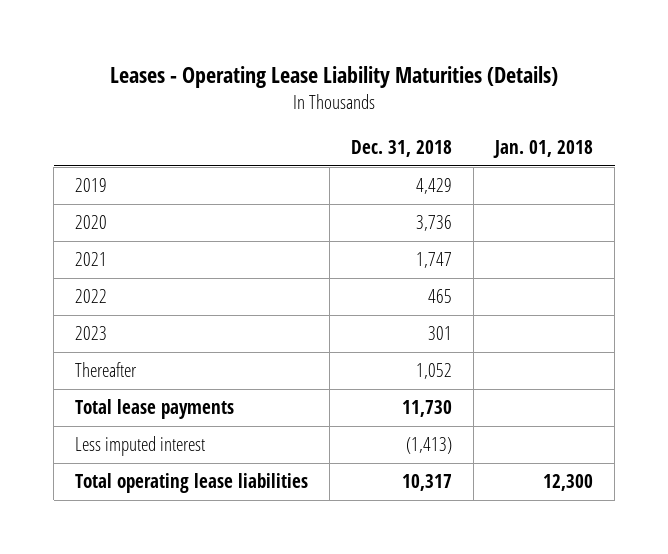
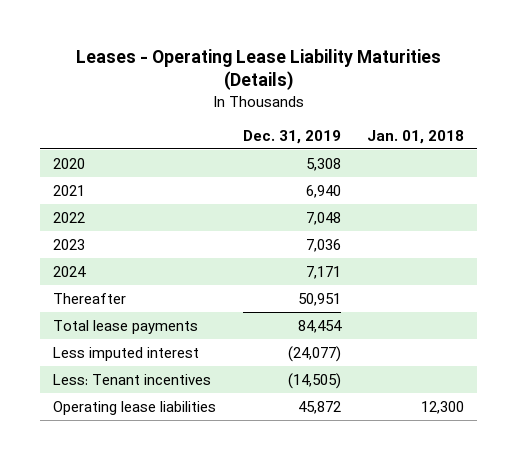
[351,139,453,157] Dec. 31, 2018 -> none
none -> [242,129,341,144] Dec. 31, 2019
[75,178,108,193] 2019 -> none
none -> [53,265,87,277] 2024
none -> [53,373,212,385] Less: Tenant incentives
[75,473,309,494] Total operating lease liabilities -> [53,400,217,415] Operating lease liabilities

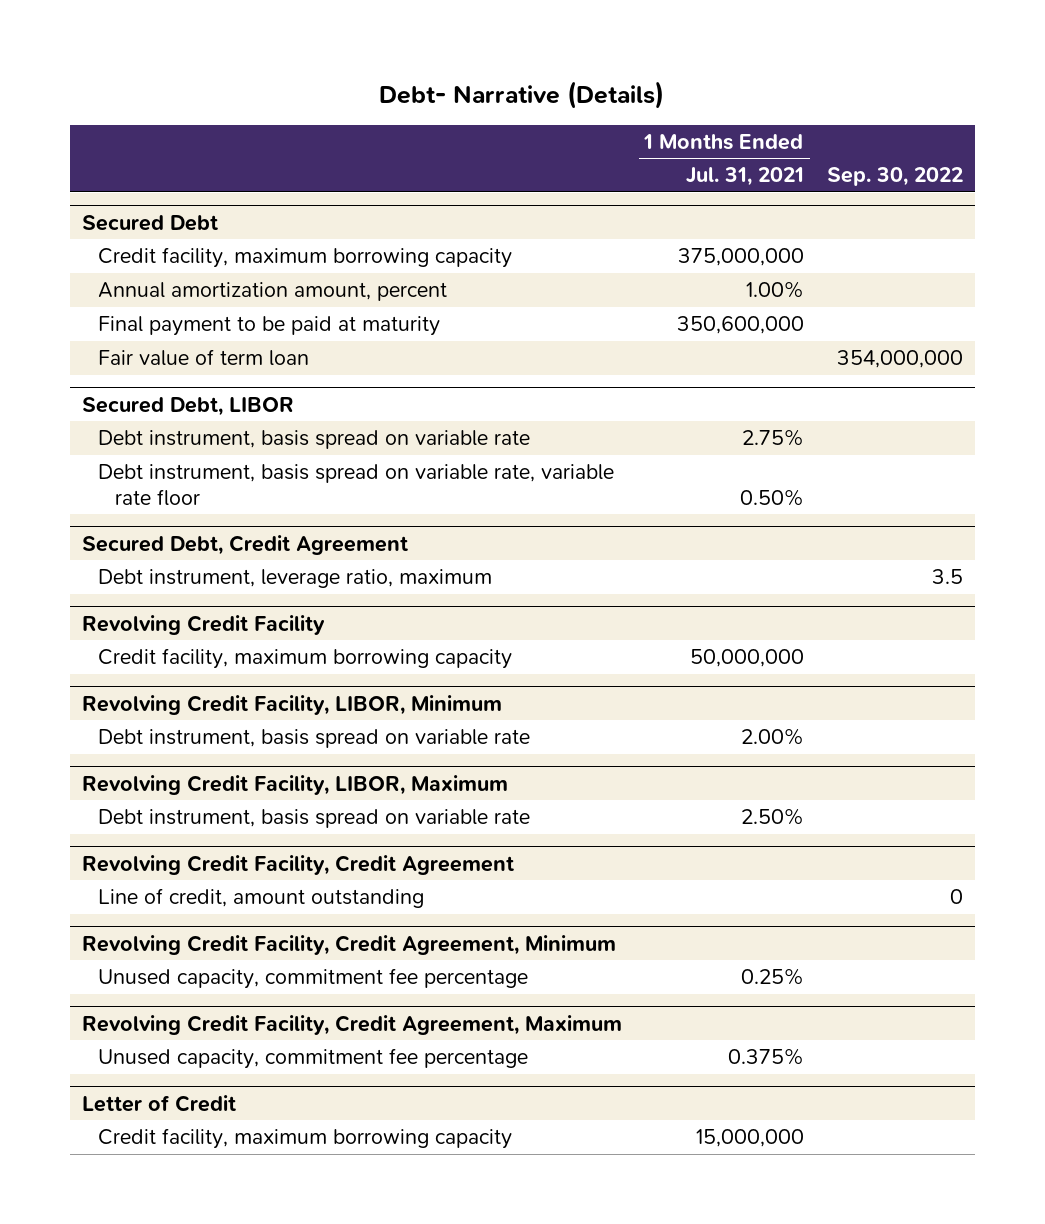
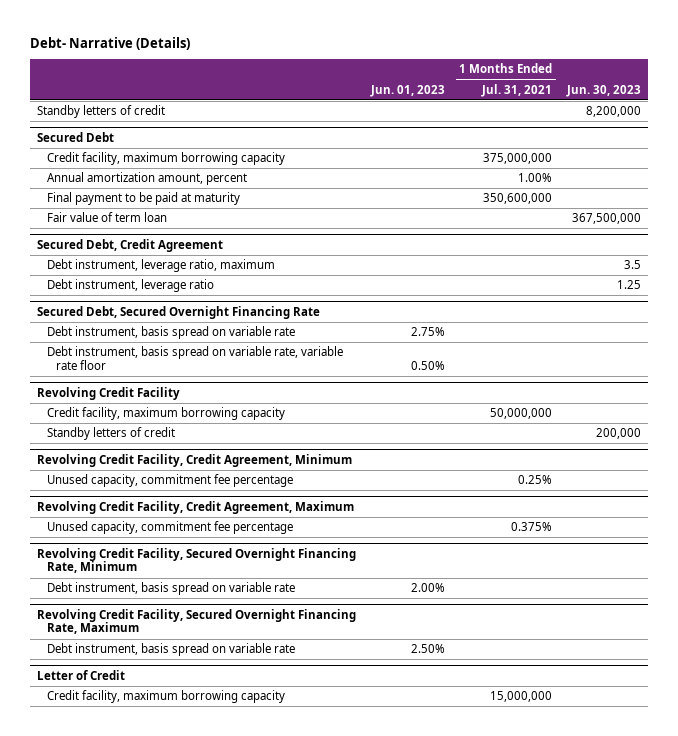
[827,167,964,187] Sep. 30, 2022 -> none
none -> [369,84,445,97] Jun. 01, 2023
none -> [565,84,641,97] Jun. 30, 2023
none -> [37,105,166,119] Standby letters of credit
[81,396,294,416] Secured Debt, LIBOR -> none
[98,430,531,450] Debt instrument, basis spread on variable rate -> none
[98,464,615,506] Debt instrument, basis spread on variable rate, variable rate floor -> none
none -> [46,279,214,293] Debt instrument, leverage ratio
none -> [37,305,321,319] Secured Debt, Secured Overnight Financing Rate
none -> [46,326,295,340] Debt instrument, basis spread on variable rate
none -> [46,346,343,370] Debt instrument, basis spread on variable rate, variable rate floor
[81,694,502,715] Revolving Credit Facility, LIBOR, Minimum -> none
[98,729,531,749] Debt instrument, basis spread on variable rate -> none
[81,774,508,795] Revolving Credit Facility, LIBOR, Maximum -> none
[98,809,531,829] Debt instrument, basis spread on variable rate -> none
[81,854,514,875] Revolving Credit Facility, Credit Agreement -> none
[98,888,425,909] Line of credit, amount outstanding -> none
none -> [46,427,175,441] Standby letters of credit
none -> [37,547,357,574] Revolving Credit Facility, Secured Overnight Financing Rate, Minimum
none -> [46,582,295,596] Debt instrument, basis spread on variable rate
none -> [37,608,357,635] Revolving Credit Facility, Secured Overnight Financing Rate, Maximum
none -> [46,643,295,657] Debt instrument, basis spread on variable rate

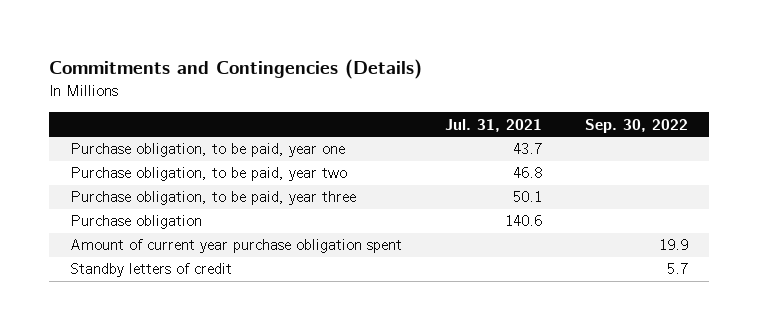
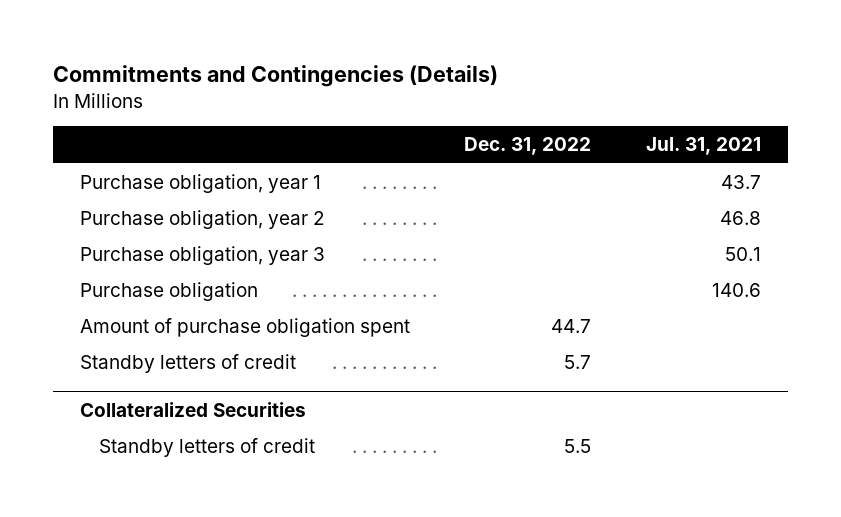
[584,118,688,133] Sep. 30, 2022 -> none
none -> [464,137,592,156] Dec. 31, 2022
[70,143,346,158] Purchase obligation, to be paid, year one -> [80,173,322,193] Purchase obligation, year 1
[70,167,348,182] Purchase obligation, to be paid, year two -> [80,209,326,229] Purchase obligation, year 2
[70,191,357,206] Purchase obligation, to be paid, year three -> [80,245,326,265] Purchase obligation, year 3
[70,239,403,254] Amount of current year purchase obligation spent -> [80,317,411,337] Amount of purchase obligation spent
none -> [80,401,307,417] Collateralized Securities
none -> [99,437,316,457] Standby letters of credit

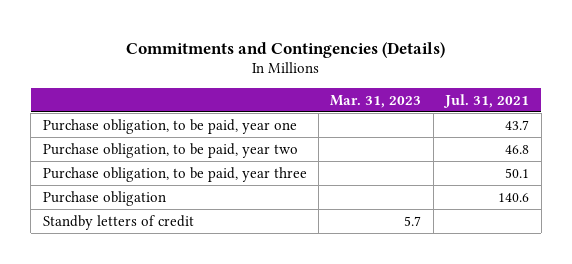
[464,137,592,156] Dec. 31, 2022 -> none
none -> [330,94,422,108] Mar. 31, 2023
[80,173,322,193] Purchase obligation, year 1 -> [42,118,297,134] Purchase obligation, to be paid, year one
[80,209,326,229] Purchase obligation, year 2 -> [42,142,298,158] Purchase obligation, to be paid, year two
[80,245,326,265] Purchase obligation, year 3 -> [42,166,307,182] Purchase obligation, to be paid, year three
[80,317,411,337] Amount of purchase obligation spent -> none
[80,401,307,417] Collateralized Securities -> none
[99,437,316,457] Standby letters of credit -> none

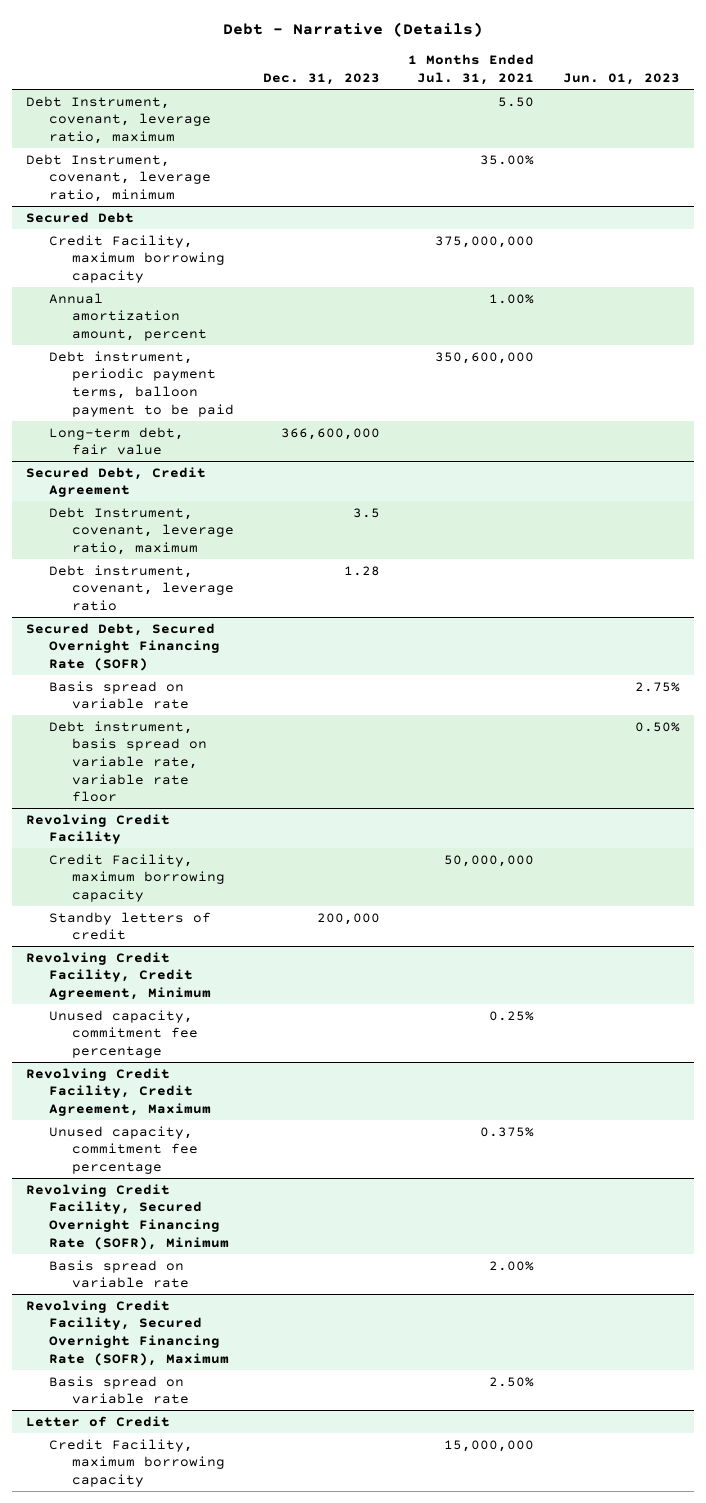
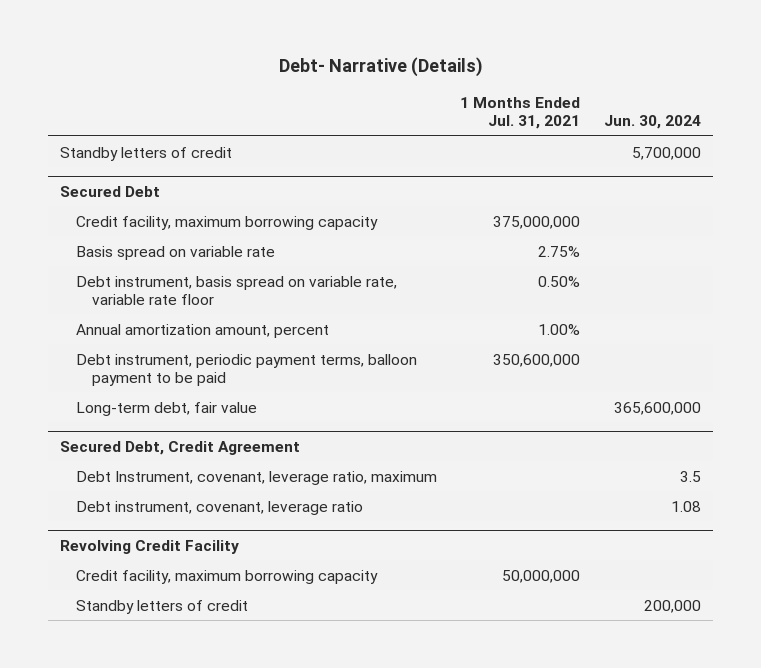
[223,22,484,38] Debt - Narrative (Details) -> [278,56,483,77] Debt- Narrative (Details)
[262,73,380,86] Dec. 31, 2023 -> none
[562,73,680,86] Jun. 01, 2023 -> none
none -> [604,115,702,130] Jun. 30, 2024
[26,95,212,144] Debt Instrument, covenant, leverage ratio, maximum -> none
[26,153,212,202] Debt Instrument, covenant, leverage ratio, minimum -> none
none -> [59,146,232,161] Standby letters of credit
[49,234,226,283] Credit Facility, maximum borrowing capacity -> [75,215,378,230] Credit facility, maximum borrowing capacity
none -> [75,245,275,260] Basis spread on variable rate
none -> [75,275,397,305] Debt instrument, basis spread on variable rate, variable rate floor
[26,622,221,671] Secured Debt, Secured Overnight Financing Rate (SOFR) -> none
[49,680,190,710] Basis spread on variable rate -> none
[49,720,208,803] Debt instrument, basis spread on variable rate, variable rate floor -> none
[49,853,226,902] Credit Facility, maximum borrowing capacity -> [75,569,378,584] Credit facility, maximum borrowing capacity
[26,951,212,1000] Revolving Credit Facility, Credit Agreement, Minimum -> none
[49,1009,199,1058] Unused capacity, commitment fee percentage -> none
[26,1067,212,1116] Revolving Credit Facility, Credit Agreement, Maximum -> none
[49,1125,199,1174] Unused capacity, commitment fee percentage -> none
[26,1183,230,1250] Revolving Credit Facility, Secured Overnight Financing Rate (SOFR), Minimum -> none
[49,1259,190,1289] Basis spread on variable rate -> none
[26,1299,230,1366] Revolving Credit Facility, Secured Overnight Financing Rate (SOFR), Maximum -> none
[49,1375,190,1405] Basis spread on variable rate -> none
[26,1415,171,1427] Letter of Credit -> none
[49,1438,226,1487] Credit Facility, maximum borrowing capacity -> none

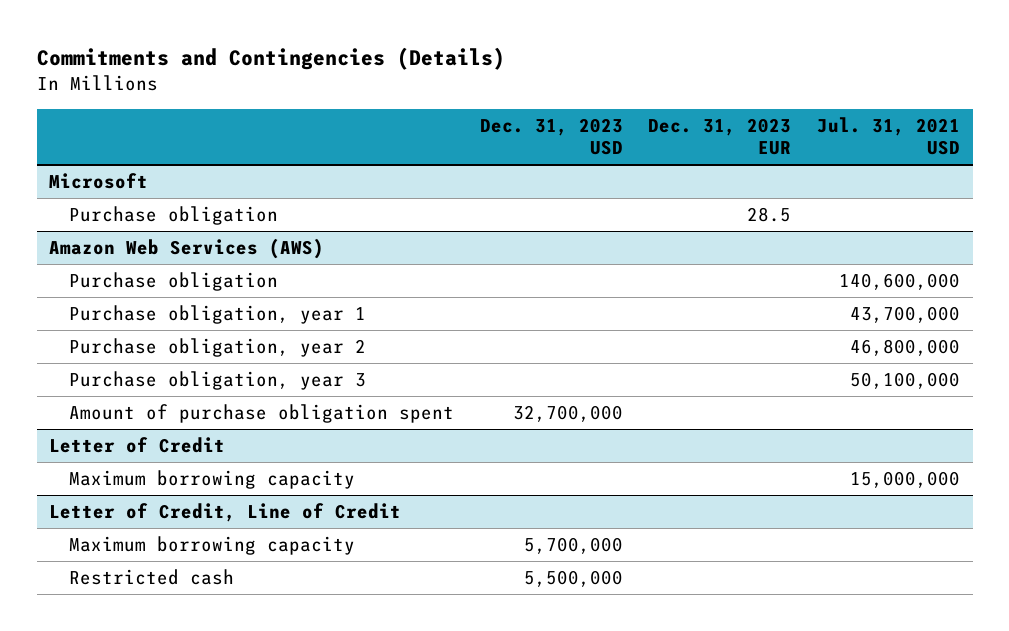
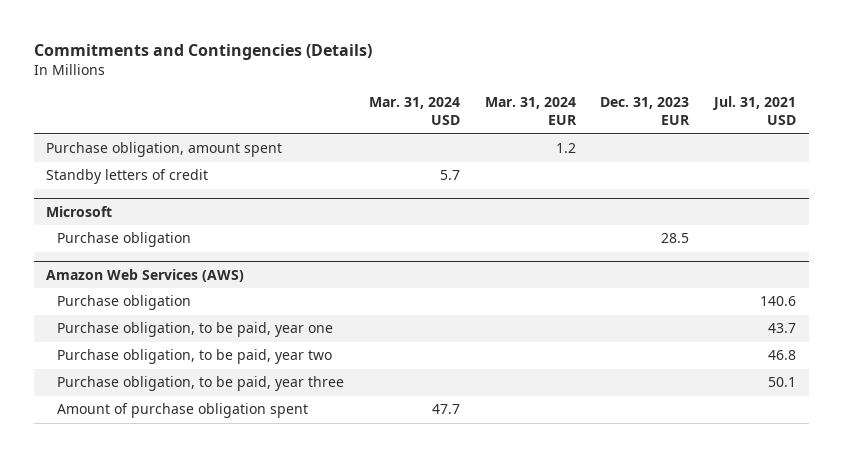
[479,117,623,156] Dec. 31, 2023 USD -> none
none -> [368,97,460,126] Mar. 31, 2024 USD
none -> [484,97,577,126] Mar. 31, 2024 EUR
none -> [46,142,283,158] Purchase obligation, amount spent
none -> [46,169,209,185] Standby letters of credit
[838,272,960,290] 140,600,000 -> [760,296,797,307] 140.6
[69,304,367,324] Purchase obligation, year 1 -> [57,322,334,338] Purchase obligation, to be paid, year one
[849,305,960,323] 43,700,000 -> [768,323,797,334] 43.7
[69,337,367,357] Purchase obligation, year 2 -> [57,349,333,365] Purchase obligation, to be paid, year two
[849,338,960,356] 46,800,000 -> [768,350,797,361] 46.8
[69,370,367,390] Purchase obligation, year 3 -> [57,376,345,392] Purchase obligation, to be paid, year three
[849,371,960,389] 50,100,000 -> [768,377,797,388] 50.1
[49,436,226,453] Letter of Credit -> none
[69,469,356,489] Maximum borrowing capacity -> none
[49,502,402,522] Letter of Credit, Line of Credit -> none
[69,535,356,555] Maximum borrowing capacity -> none
[69,568,235,585] Restricted cash -> none

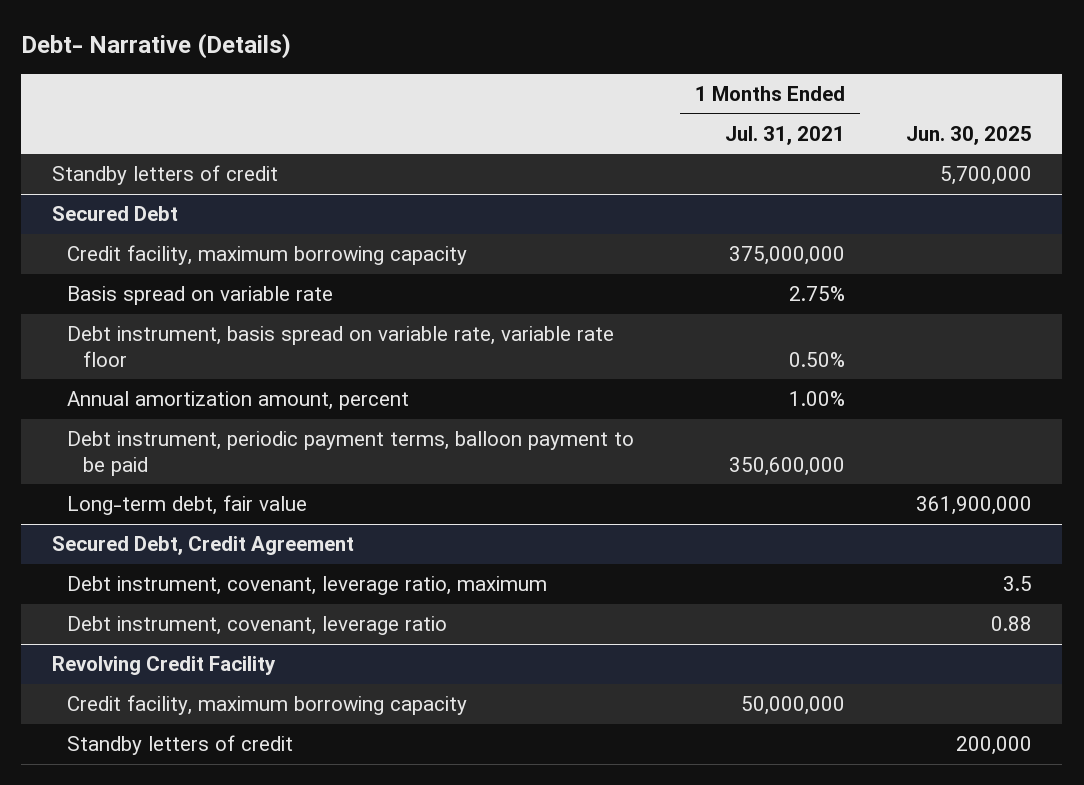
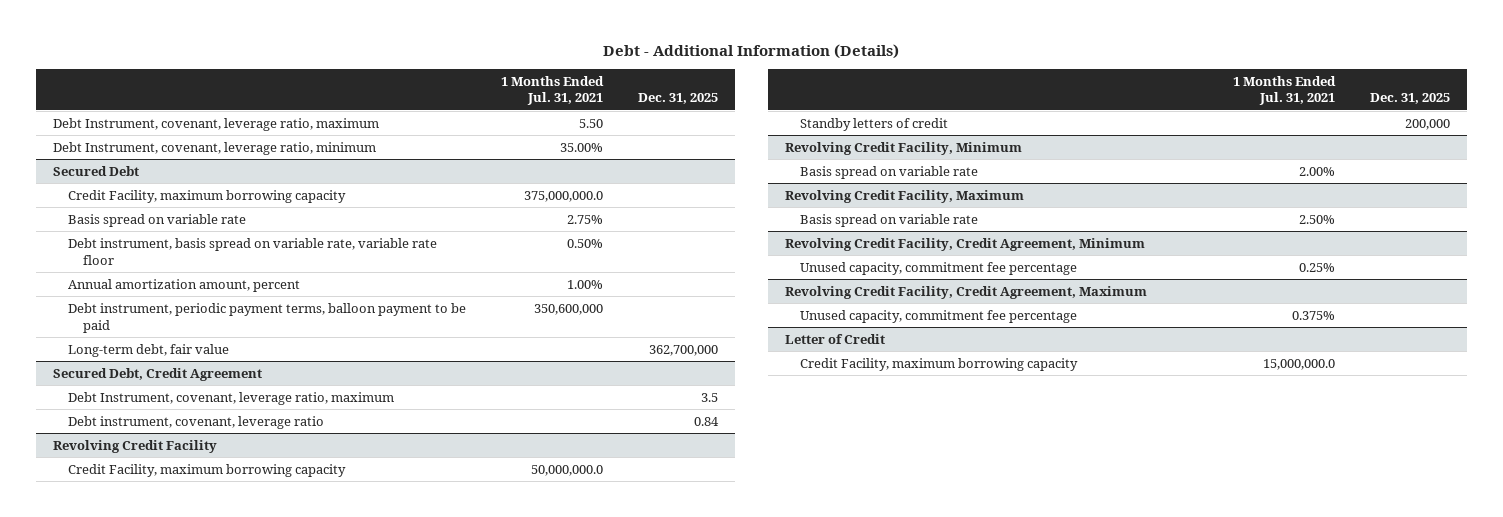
[21,33,292,60] Debt- Narrative (Details) -> [603,43,900,59] Debt - Additional Information (Details)
[906,125,1033,145] Jun. 30, 2025 -> none
none -> [637,93,718,105] Dec. 31, 2025
[51,165,278,186] Standby letters of credit -> none
none -> [53,117,380,131] Debt Instrument, covenant, leverage ratio, maximum
none -> [53,141,377,155] Debt Instrument, covenant, leverage ratio, minimum
[67,245,468,266] Credit facility, maximum borrowing capacity -> [67,189,346,203] Credit Facility, maximum borrowing capacity
[729,246,846,266] 375,000,000 -> [523,190,603,202] 375,000,000.0
[67,576,548,596] Debt instrument, covenant, leverage ratio, maximum -> [67,391,394,405] Debt Instrument, covenant, leverage ratio, maximum
[67,695,468,716] Credit facility, maximum borrowing capacity -> [67,463,346,477] Credit Facility, maximum borrowing capacity
[741,696,846,716] 50,000,000 -> [530,464,603,476] 50,000,000.0
none -> [785,141,1023,155] Revolving Credit Facility, Minimum
none -> [799,165,978,179] Basis spread on variable rate
none -> [785,189,1025,203] Revolving Credit Facility, Maximum
none -> [799,213,978,227] Basis spread on variable rate
none -> [785,237,1146,251] Revolving Credit Facility, Credit Agreement, Minimum
none -> [799,261,1077,275] Unused capacity, commitment fee percentage
none -> [785,285,1148,299] Revolving Credit Facility, Credit Agreement, Maximum
none -> [799,309,1077,323] Unused capacity, commitment fee percentage
none -> [785,333,886,344] Letter of Credit
none -> [799,357,1078,371] Credit Facility, maximum borrowing capacity

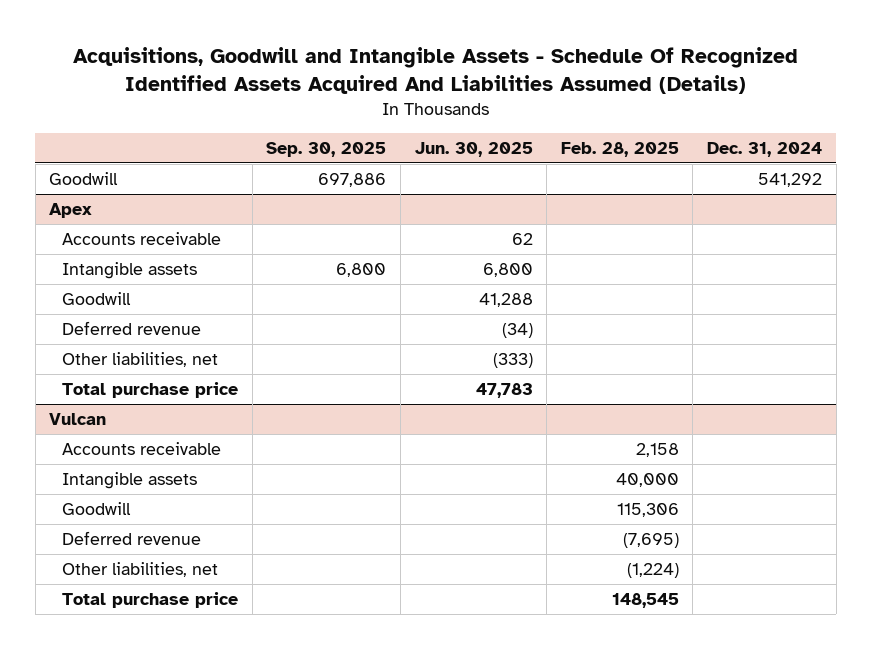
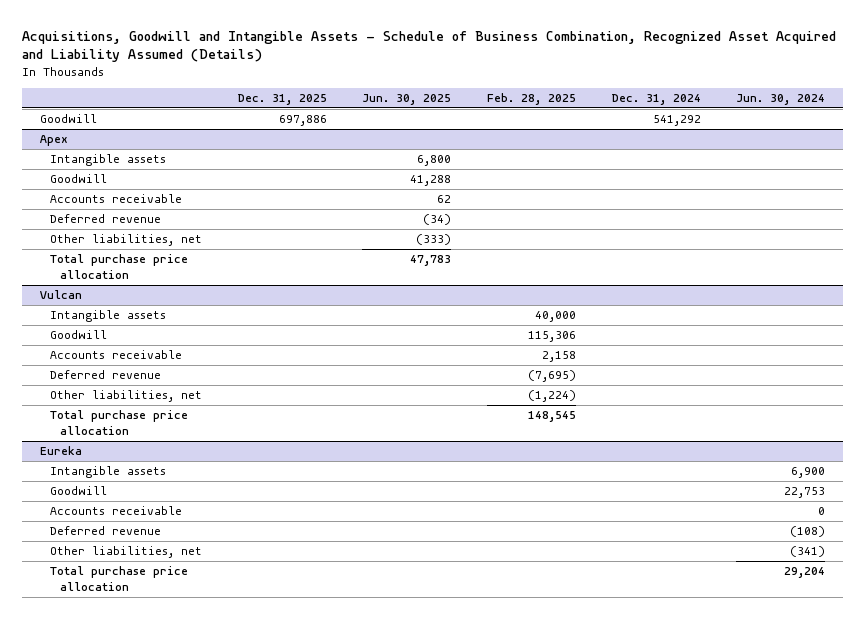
[72,47,798,94] Acquisitions, Goodwill and Intangible Assets - Schedule Of Recognized Identified Assets Acquired And Liabilities Assumed (Details) -> [22,30,837,63] Acquisitions, Goodwill and Intangible Assets - Schedule of Business Combination, Recognized Asset Acquired and Liability Assumed (Details)
[266,142,387,158] Sep. 30, 2025 -> none
none -> [237,93,327,105] Dec. 31, 2025
none -> [736,93,826,105] Jun. 30, 2024
[62,231,222,245] Accounts receivable -> [49,194,182,204] Accounts receivable
[62,381,239,398] Total purchase price -> [49,254,188,279] Total purchase price allocation
[62,441,222,455] Accounts receivable -> [49,350,182,360] Accounts receivable
[62,591,239,608] Total purchase price -> [49,410,188,435] Total purchase price allocation
none -> [39,446,82,456] Eureka
none -> [49,466,166,479] Intangible assets
none -> [49,486,107,496] Goodwill
none -> [49,506,182,516] Accounts receivable
none -> [49,526,161,536] Deferred revenue
none -> [49,546,202,559] Other liabilities, net
none -> [49,566,188,591] Total purchase price allocation

